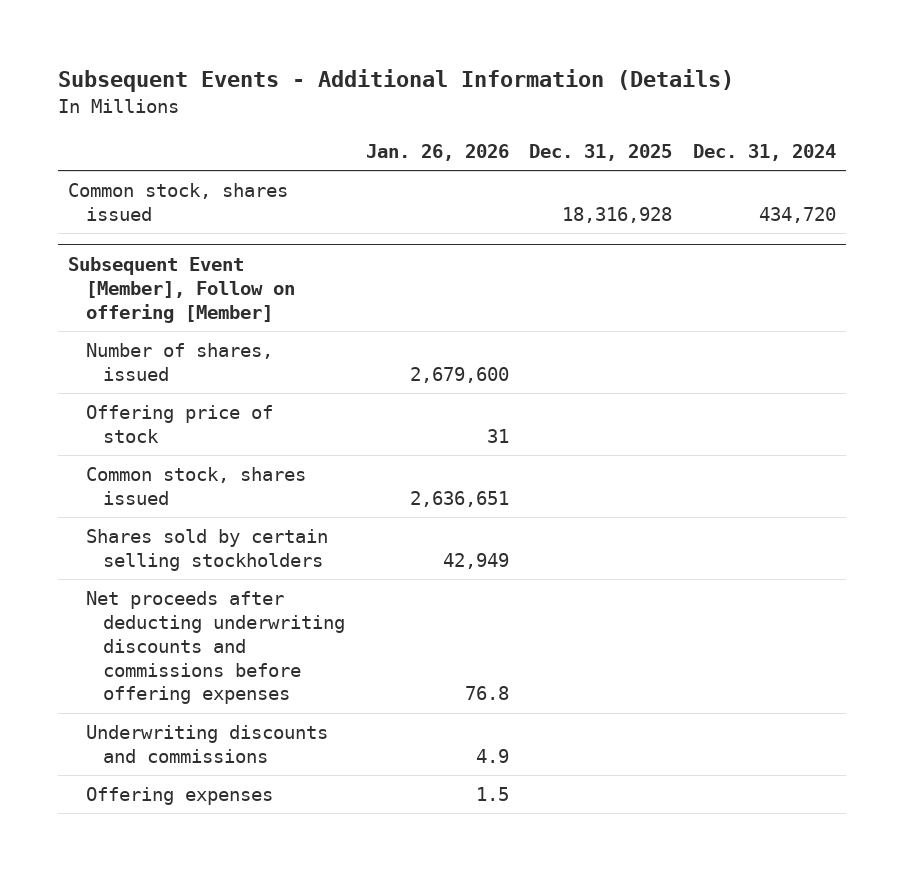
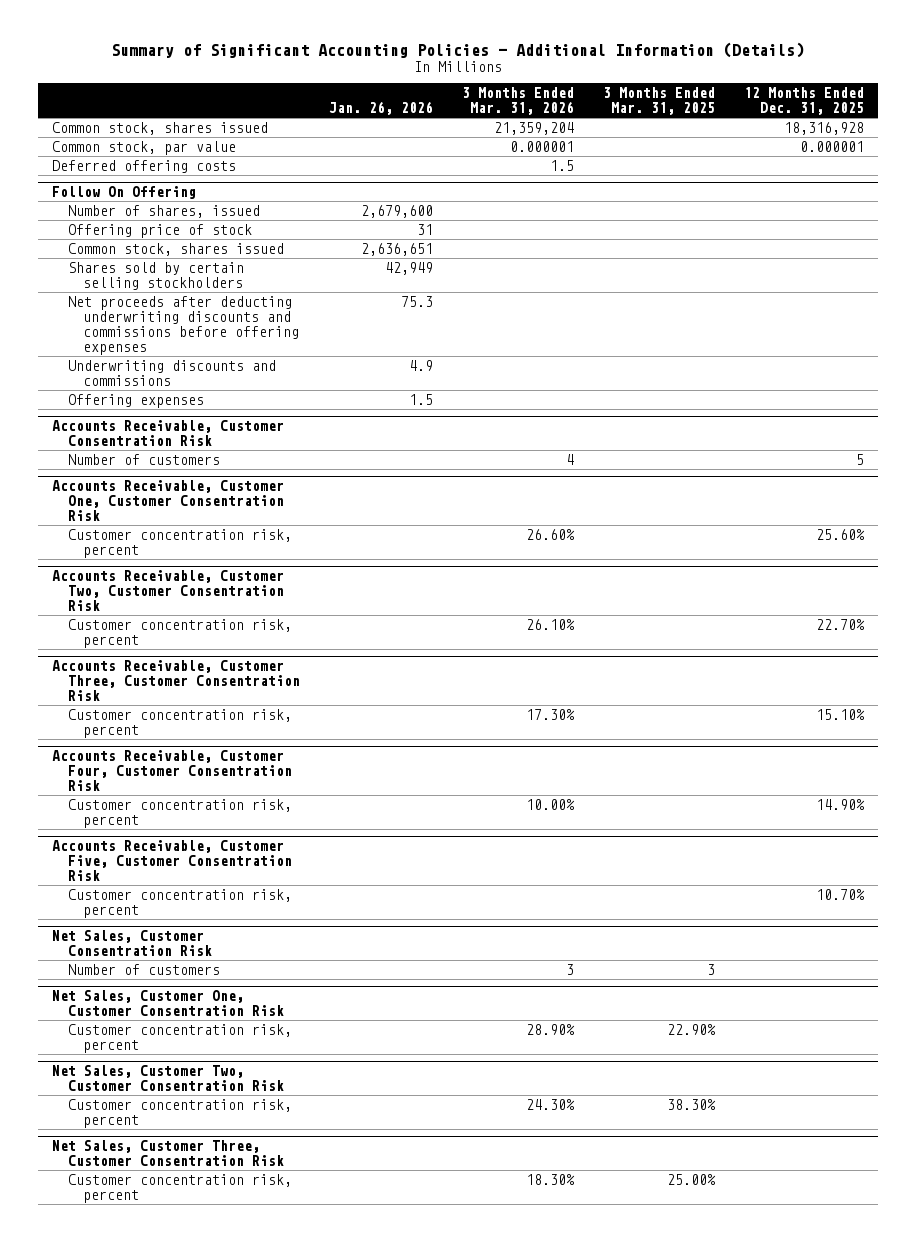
[57,69,734,93] Subsequent Events - Additional Information (Details) -> [111,41,805,58] Summary of Significant Accounting Policies - Additional Information (Details)
[529,144,673,162] Dec. 31, 2025 -> none
[692,144,836,162] Dec. 31, 2024 -> none
none -> [461,86,574,115] 3 Months Ended Mar. 31, 2026
none -> [602,86,715,115] 3 Months Ended Mar. 31, 2025
none -> [743,86,864,115] 12 Months Ended Dec. 31, 2025
none -> [52,140,237,155] Common stock, par value
none -> [52,159,237,173] Deferred offering costs
[67,257,295,323] Subsequent Event [Member], Follow on offering [Member] -> [52,186,197,200] Follow On Offering
[464,686,509,701] 76.8 -> [400,295,433,307] 75.3
none -> [52,420,285,447] Accounts Receivable, Customer Consentration Risk
none -> [67,453,220,465] Number of customers
none -> [52,480,285,522] Accounts Receivable, Customer One, Customer Consentration Risk
none -> [67,528,292,558] Customer concentration risk, percent
none -> [52,570,285,612] Accounts Receivable, Customer Two, Customer Consentration Risk
none -> [67,618,292,648] Customer concentration risk, percent
none -> [52,660,300,702] Accounts Receivable, Customer Three, Customer Consentration Risk
none -> [67,708,292,738] Customer concentration risk, percent
none -> [52,750,292,792] Accounts Receivable, Customer Four, Customer Consentration Risk
none -> [67,798,292,828] Customer concentration risk, percent
none -> [52,840,292,882] Accounts Receivable, Customer Five, Customer Consentration Risk
none -> [67,888,292,918] Customer concentration risk, percent
none -> [52,930,212,957] Net Sales, Customer Consentration Risk
none -> [67,963,220,975] Number of customers
none -> [52,990,284,1017] Net Sales, Customer One, Customer Consentration Risk
none -> [67,1023,292,1053] Customer concentration risk, percent
none -> [52,1065,284,1092] Net Sales, Customer Two, Customer Consentration Risk
none -> [67,1098,292,1128] Customer concentration risk, percent
none -> [52,1140,284,1167] Net Sales, Customer Three, Customer Consentration Risk
none -> [67,1173,292,1203] Customer concentration risk, percent

